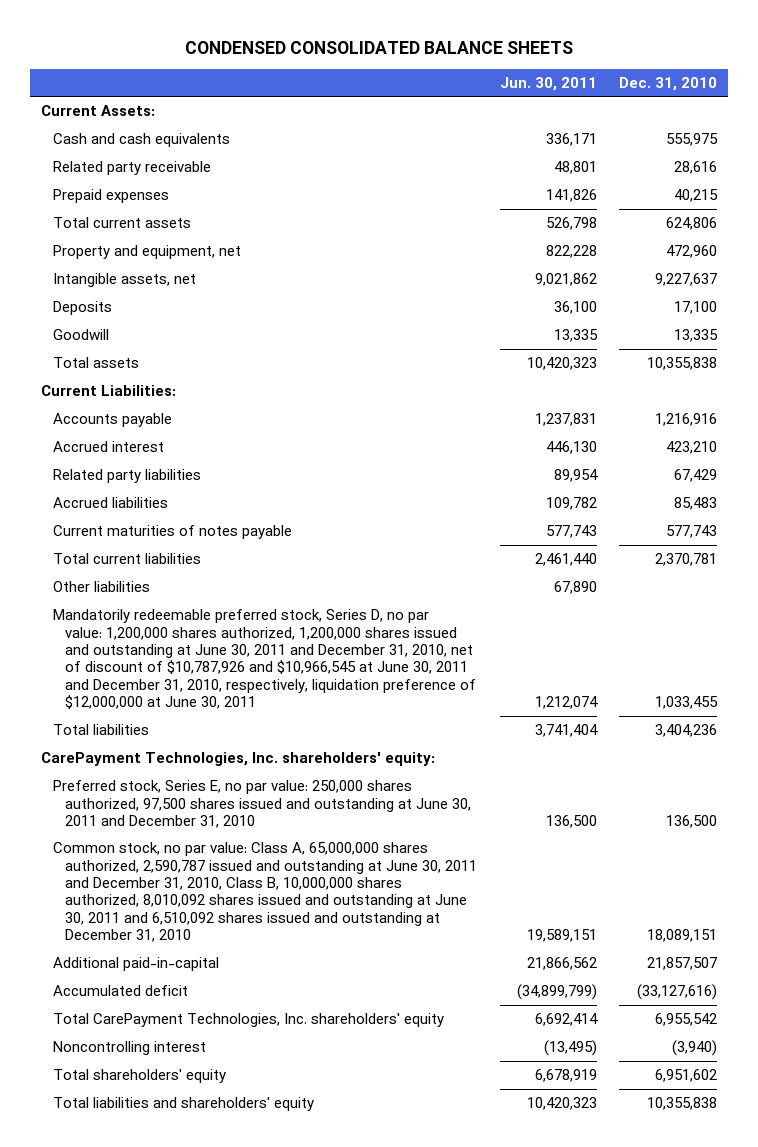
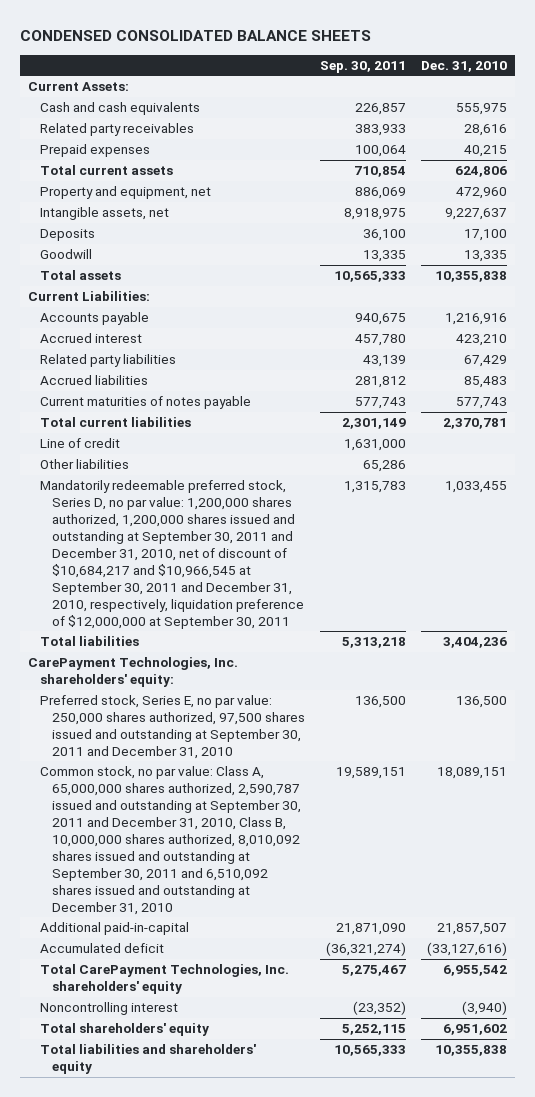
[499,76,597,91] Jun. 30, 2011 -> none
none -> [320,60,407,73] Sep. 30, 2011
[53,161,212,176] Related party receivable -> [39,123,194,137] Related party receivables
none -> [39,438,120,449] Line of credit
[53,609,477,710] Mandatorily redeemable preferred stock, Series D, no par value: 1,200,000 shares authorized, 1,200,000 shares issued and outstanding at June 30, 2011 and December 31, 2010, net of discount of $10,787,926 and $10,966,545 at June 30, 2011 and December 31, 2010, respectively, liquidation preference of $12,000,000 at June 30, 2011 -> [39,480,304,629] Mandatorily redeemable preferred stock, Series D, no par value: 1,200,000 shares authorized, 1,200,000 shares issued and outstanding at September 30, 2011 and December 31, 2010, net of discount of $10,684,217 and $10,966,545 at September 30, 2011 and December 31, 2010, respectively, liquidation preference of $12,000,000 at September 30, 2011
[53,780,472,828] Preferred stock, Series E, no par value: 250,000 shares authorized, 97,500 shares issued and outstanding at June 30, 2011 and December 31, 2010 -> [39,695,305,759] Preferred stock, Series E, no par value: 250,000 shares authorized, 97,500 shares issued and outstanding at September 30, 2011 and December 31, 2010
[53,842,478,943] Common stock, no par value: Class A, 65,000,000 shares authorized, 2,590,787 issued and outstanding at June 30, 2011 and December 31, 2010, Class B, 10,000,000 shares authorized, 8,010,092 shares issued and outstanding at June 30, 2011 and 6,510,092 shares issued and outstanding at December 31, 2010 -> [39,766,301,915] Common stock, no par value: Class A, 65,000,000 shares authorized, 2,590,787 issued and outstanding at September 30, 2011 and December 31, 2010, Class B, 10,000,000 shares authorized, 8,010,092 shares issued and outstanding at September 30, 2011 and 6,510,092 shares issued and outstanding at December 31, 2010

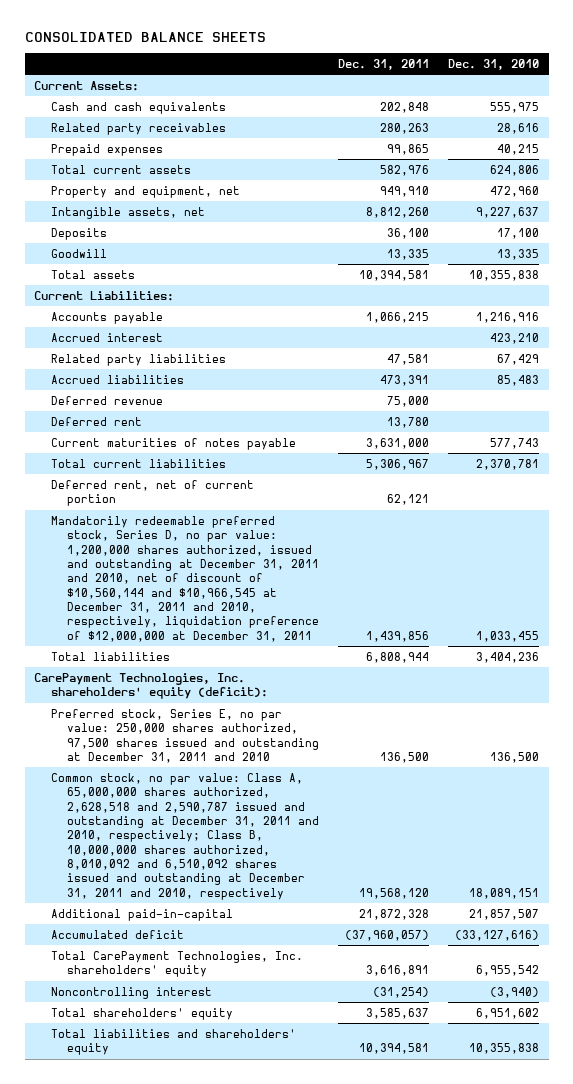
[19,29,371,41] CONDENSED CONSOLIDATED BALANCE SHEETS -> [24,31,266,42] CONSOLIDATED BALANCE SHEETS
[320,60,407,73] Sep. 30, 2011 -> none
none -> [338,59,430,71] Dec. 31, 2011
none -> [50,395,163,405] Deferred revenue
none -> [50,416,142,426] Deferred rent
[39,438,120,449] Line of credit -> none
[39,459,129,470] Other liabilities -> none
none -> [50,479,254,507] Deferred rent, net of current portion
[39,480,304,629] Mandatorily redeemable preferred stock, Series D, no par value: 1,200,000 shares authorized, 1,200,000 shares issued and outstanding at September 30, 2011 and December 31, 2010, net of discount of $10,684,217 and $10,966,545 at September 30, 2011 and December 31, 2010, respectively, liquidation preference of $12,000,000 at September 30, 2011 -> [50,515,319,642] Mandatorily redeemable preferred stock, Series D, no par value: 1,200,000 shares authorized, issued and outstanding at December 31, 2011 and 2010, net of discount of $10,560,144 and $10,966,545 at December 31, 2011 and 2010, respectively, liquidation preference of $12,000,000 at December 31, 2011
[27,657,238,688] CarePayment Technologies, Inc. shareholders' equity: -> [34,672,268,700] CarePayment Technologies, Inc. shareholders' equity (deficit):
[39,695,305,759] Preferred stock, Series E, no par value: 250,000 shares authorized, 97,500 shares issued and outstanding at September 30, 2011 and December 31, 2010 -> [50,708,319,763] Preferred stock, Series E, no par value: 250,000 shares authorized, 97,500 shares issued and outstanding at December 31, 2011 and 2010
[39,766,301,915] Common stock, no par value: Class A, 65,000,000 shares authorized, 2,590,787 issued and outstanding at September 30, 2011 and December 31, 2010, Class B, 10,000,000 shares authorized, 8,010,092 shares issued and outstanding at September 30, 2011 and 6,510,092 shares issued and outstanding at December 31, 2010 -> [50,772,319,900] Common stock, no par value: Class A, 65,000,000 shares authorized, 2,628,518 and 2,590,787 issued and outstanding at December 31, 2011 and 2010, respectively; Class B, 10,000,000 shares authorized, 8,010,092 and 6,510,092 shares issued and outstanding at December 31, 2011 and 2010, respectively

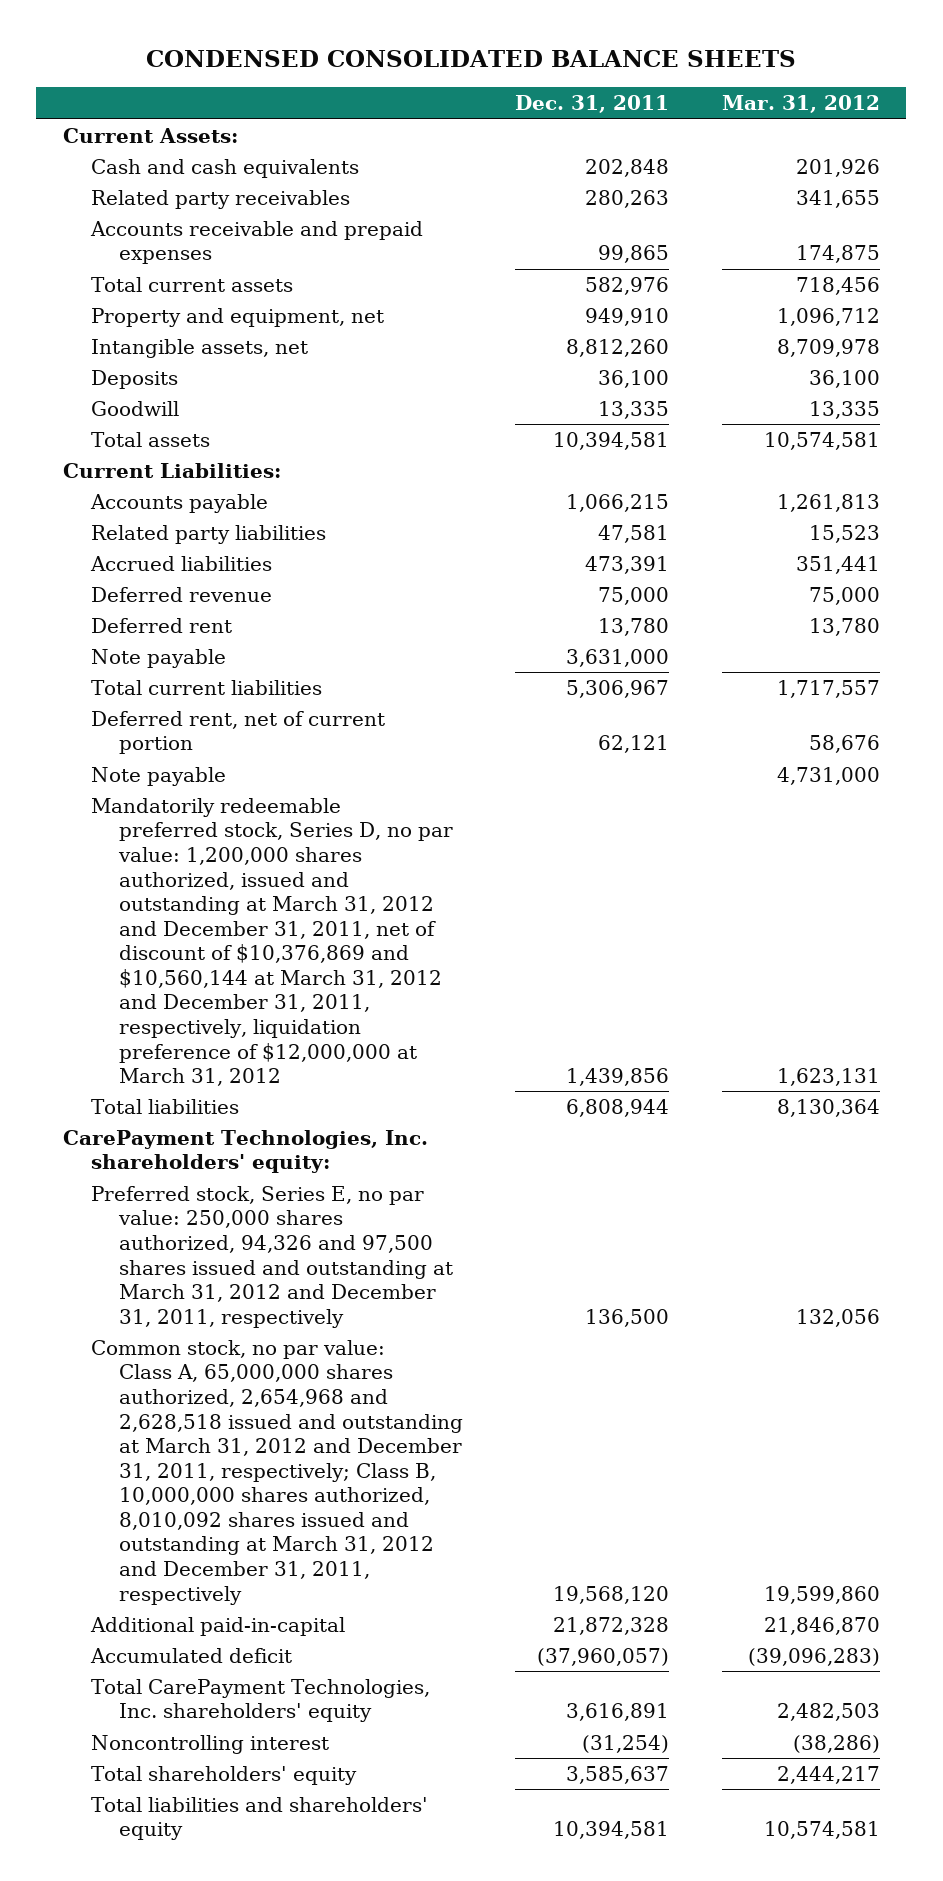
[24,31,266,42] CONSOLIDATED BALANCE SHEETS -> [146,50,797,68] CONDENSED CONSOLIDATED BALANCE SHEETS
[448,59,540,71] Dec. 31, 2010 -> none
none -> [722,95,881,114] Mar. 31, 2012
[50,143,163,156] Prepaid expenses -> [89,220,423,265] Accounts receivable and prepaid expenses
[50,332,163,342] Accrued interest -> none
[50,437,296,450] Current maturities of notes payable -> [90,648,226,668] Note payable
none -> [90,766,226,786] Note payable
[50,515,319,642] Mandatorily redeemable preferred stock, Series D, no par value: 1,200,000 shares authorized, issued and outstanding at December 31, 2011 and 2010, net of discount of $10,560,144 and $10,966,545 at December 31, 2011 and 2010, respectively, liquidation preference of $12,000,000 at December 31, 2011 -> [90,797,453,1087] Mandatorily redeemable preferred stock, Series D, no par value: 1,200,000 shares authorized, issued and outstanding at March 31, 2012 and December 31, 2011, net of discount of $10,376,869 and $10,560,144 at March 31, 2012 and December 31, 2011, respectively, liquidation preference of $12,000,000 at March 31, 2012
[34,672,268,700] CarePayment Technologies, Inc. shareholders' equity (deficit): -> [62,1129,428,1174] CarePayment Technologies, Inc. shareholders' equity:
[50,708,319,763] Preferred stock, Series E, no par value: 250,000 shares authorized, 97,500 shares issued and outstanding at December 31, 2011 and 2010 -> [90,1185,453,1328] Preferred stock, Series E, no par value: 250,000 shares authorized, 94,326 and 97,500 shares issued and outstanding at March 31, 2012 and December 31, 2011, respectively
[50,772,319,900] Common stock, no par value: Class A, 65,000,000 shares authorized, 2,628,518 and 2,590,787 issued and outstanding at December 31, 2011 and 2010, respectively; Class B, 10,000,000 shares authorized, 8,010,092 and 6,510,092 shares issued and outstanding at December 31, 2011 and 2010, respectively -> [90,1339,463,1605] Common stock, no par value: Class A, 65,000,000 shares authorized, 2,654,968 and 2,628,518 issued and outstanding at March 31, 2012 and December 31, 2011, respectively; Class B, 10,000,000 shares authorized, 8,010,092 shares issued and outstanding at March 31, 2012 and December 31, 2011, respectively

